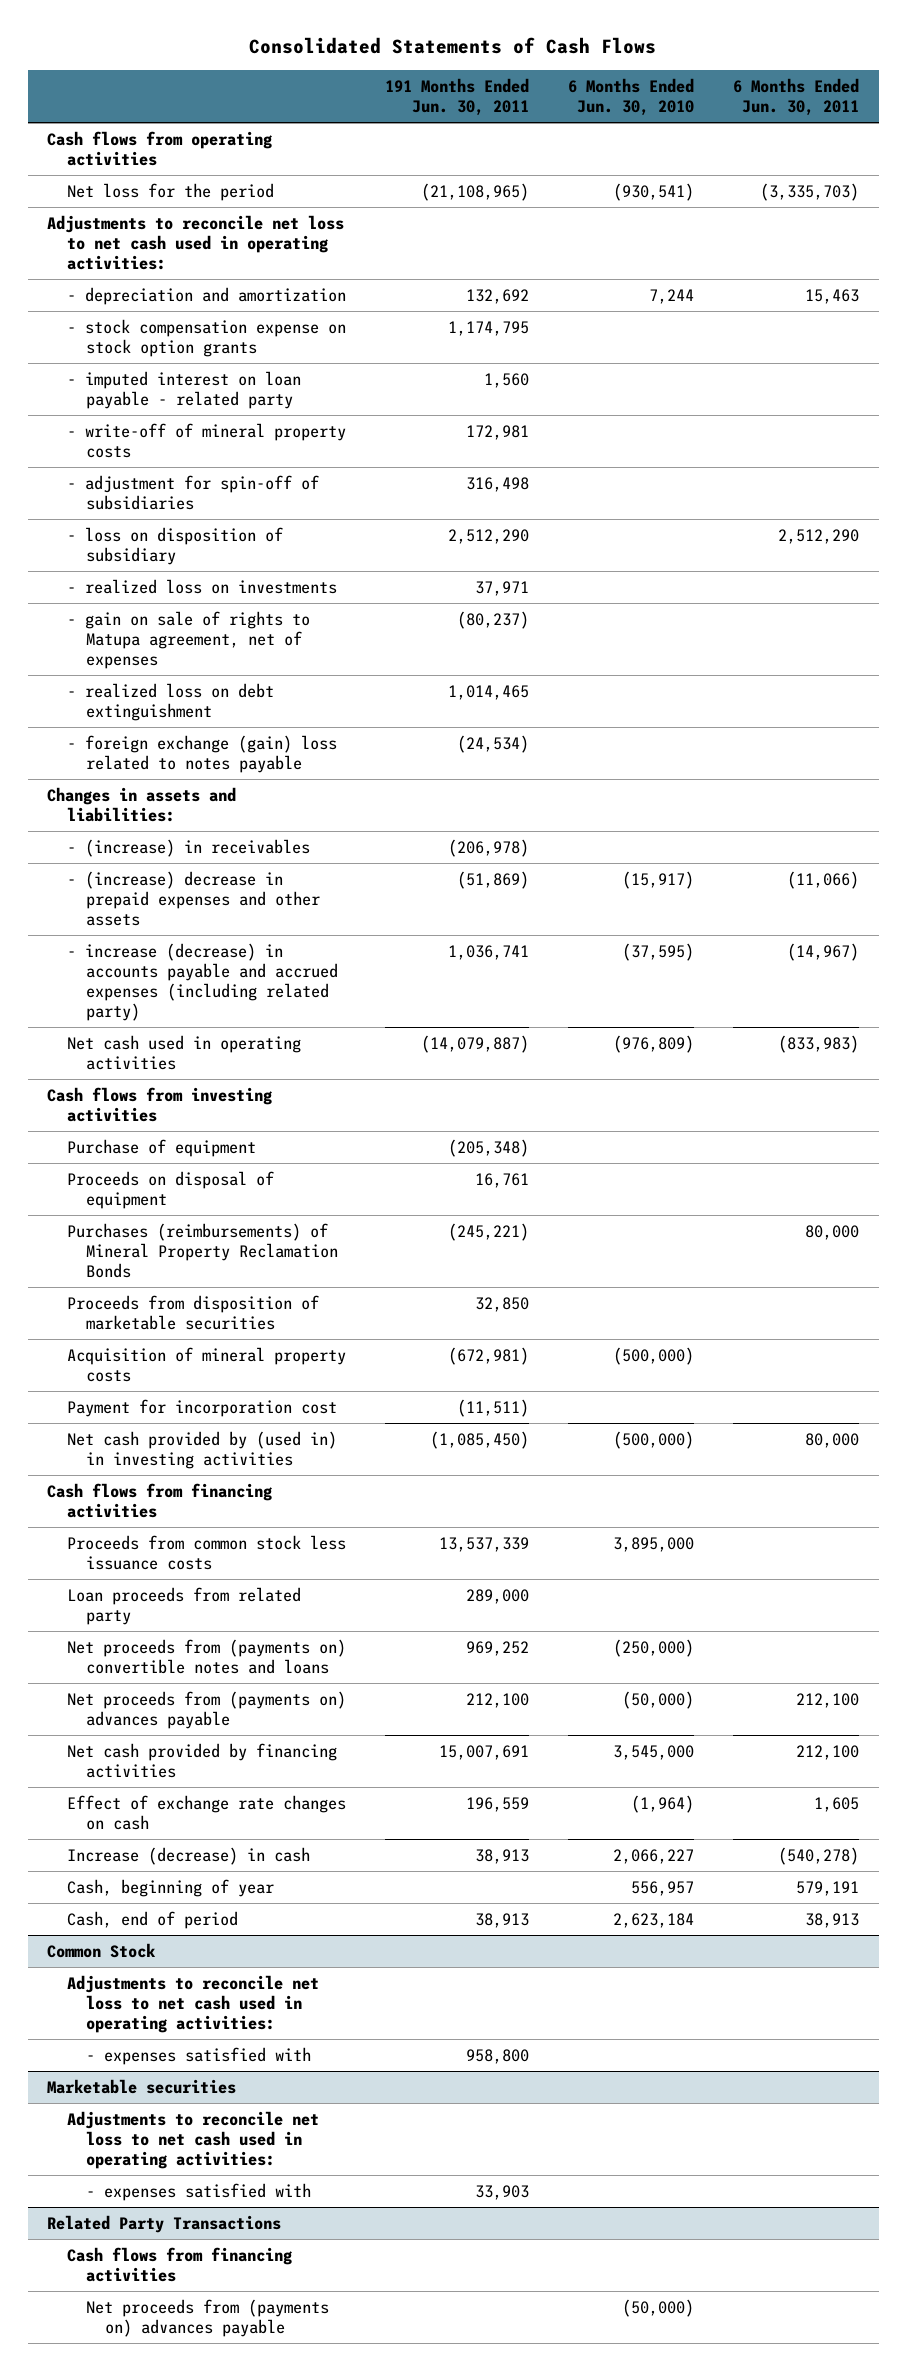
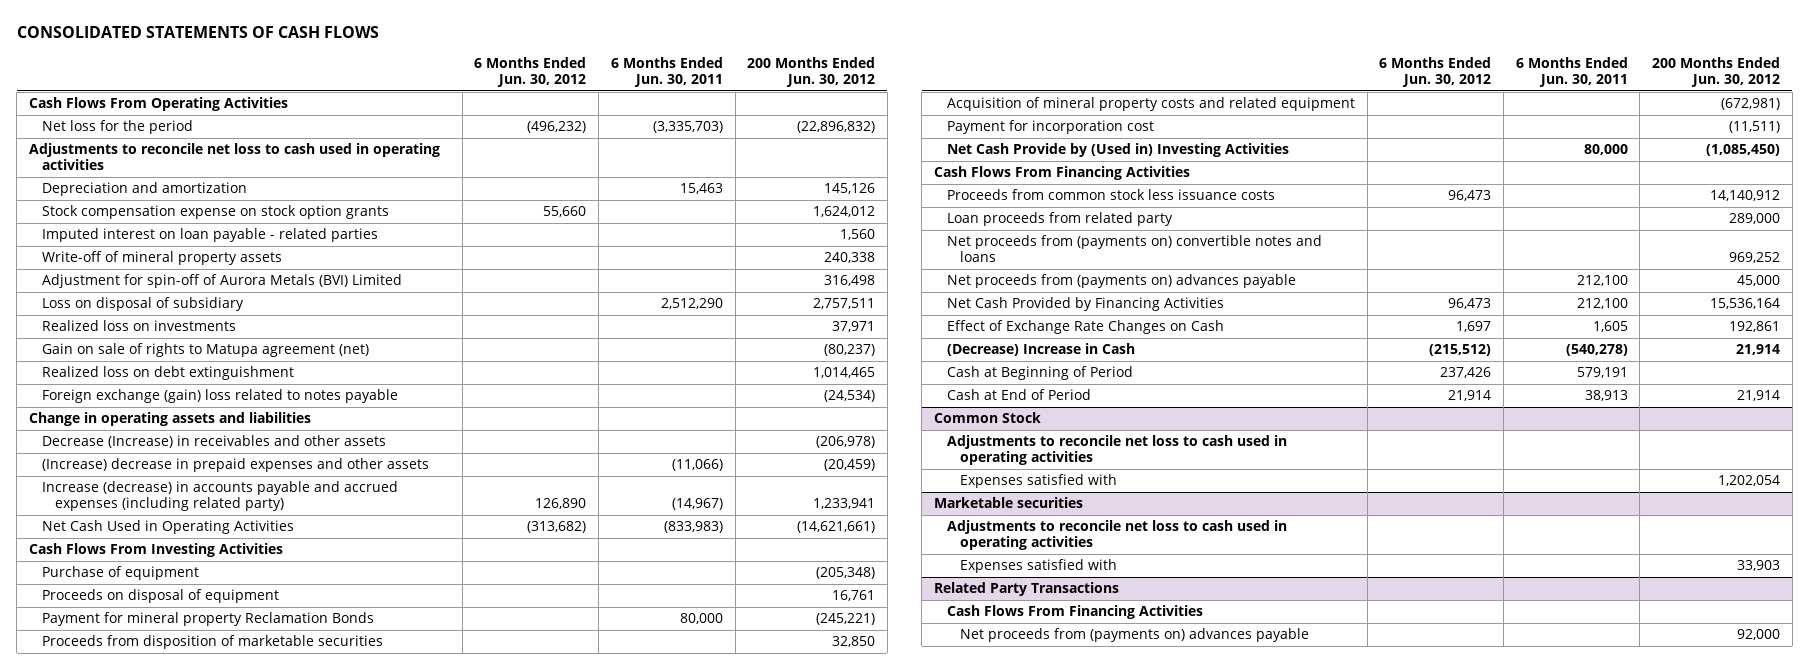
[249,37,657,55] Consolidated Statements of Cash Flows -> [16,26,379,39] CONSOLIDATED STATEMENTS OF CASH FLOWS
[384,77,529,116] 191 Months Ended Jun. 30, 2011 -> none
[567,77,694,116] 6 Months Ended Jun. 30, 2010 -> none
none -> [474,56,587,88] 6 Months Ended Jun. 30, 2012
none -> [747,56,876,88] 200 Months Ended Jun. 30, 2012
[47,130,273,166] Cash flows from operating activities -> [29,97,289,112] Cash Flows From Operating Activities
[66,838,310,857] - (increase) in receivables -> none
[47,214,345,270] Adjustments to reconcile net loss to net cash used in operating activities: -> [29,143,441,171] Adjustments to reconcile net loss to cash used in operating activities
[66,286,346,305] - depreciation and amortization -> [42,182,248,197] Depreciation and amortization
[66,318,346,357] - stock compensation expense on stock option grants -> [42,205,390,220] Stock compensation expense on stock option grants
[66,370,301,409] - imputed interest on loan payable - related party -> [42,228,379,243] Imputed interest on loan payable - related parties
[66,422,346,458] - write-off of mineral property costs -> [42,251,283,266] Write-off of mineral property assets
[66,474,319,510] - adjustment for spin-off of subsidiaries -> [42,274,403,289] Adjustment for spin-off of Aurora Metals (BVI) Limited
[66,526,283,565] - loss on disposition of subsidiary -> [42,297,245,312] Loss on disposal of subsidiary
[66,578,337,594] - realized loss on investments -> [42,320,237,332] Realized loss on investments
[66,610,310,669] - gain on sale of rights to Matupa agreement, net of expenses -> [42,343,370,358] Gain on sale of rights to Matupa agreement (net)
[66,682,274,721] - realized loss on debt extinguishment -> [42,366,295,381] Realized loss on debt extinguishment
[66,734,337,773] - foreign exchange (gain) loss related to notes payable -> [42,389,399,404] Foreign exchange (gain) loss related to notes payable
[47,786,237,822] Changes in assets and liabilities: -> [29,412,312,427] Change in operating assets and liabilities
none -> [42,435,387,449] Decrease (Increase) in receivables and other assets
[66,870,320,926] - (increase) decrease in prepaid expenses and other assets -> [42,458,430,473] (Increase) decrease in prepaid expenses and other assets
[66,942,338,1021] - increase (decrease) in accounts payable and accrued expenses (including related party) -> [42,481,399,512] Increase (decrease) in accounts payable and accrued expenses (including related party)
[66,1034,301,1070] Net cash used in operating activities -> [42,520,295,535] Net Cash Used in Operating Activities
[47,1086,273,1122] Cash flows from investing activities -> [29,543,284,558] Cash Flows From Investing Activities
[66,1222,338,1278] Purchases (reimbursements) of Mineral Property Reclamation Bonds -> [42,612,375,627] Payment for mineral property Reclamation Bonds
[66,1346,346,1382] Acquisition of mineral property costs -> [946,97,1355,112] Acquisition of mineral property costs and related equipment
[66,1430,337,1469] Net cash provided by (used in) in investing activities -> [946,143,1289,158] Net Cash Provide by (Used in) Investing Activities
[47,1482,273,1518] Cash flows from financing activities -> [933,166,1190,181] Cash Flows From Financing Activities
[66,1742,337,1778] Net cash provided by financing activities -> [946,297,1224,312] Net Cash Provided by Financing Activities
[66,1794,346,1830] Effect of exchange rate changes on cash -> [946,320,1224,335] Effect of Exchange Rate Changes on Cash
[66,1846,310,1865] Increase (decrease) in cash -> [946,343,1135,357] (Decrease) Increase in Cash
[66,1878,274,1897] Cash, beginning of year -> [946,366,1133,381] Cash at Beginning of Period
[66,1910,238,1929] Cash, end of period -> [946,389,1091,401] Cash at End of Period
[66,1974,319,2033] Adjustments to reconcile net loss to net cash used in operating activities: -> [946,435,1287,466] Adjustments to reconcile net loss to cash used in operating activities
[85,2046,311,2065] - expenses satisfied with -> [959,474,1117,489] Expenses satisfied with
[66,2110,319,2169] Adjustments to reconcile net loss to net cash used in operating activities: -> [946,520,1287,551] Adjustments to reconcile net loss to cash used in operating activities
[85,2182,311,2201] - expenses satisfied with -> [959,559,1117,574] Expenses satisfied with
[66,2246,292,2282] Cash flows from financing activities -> [946,605,1203,620] Cash Flows From Financing Activities

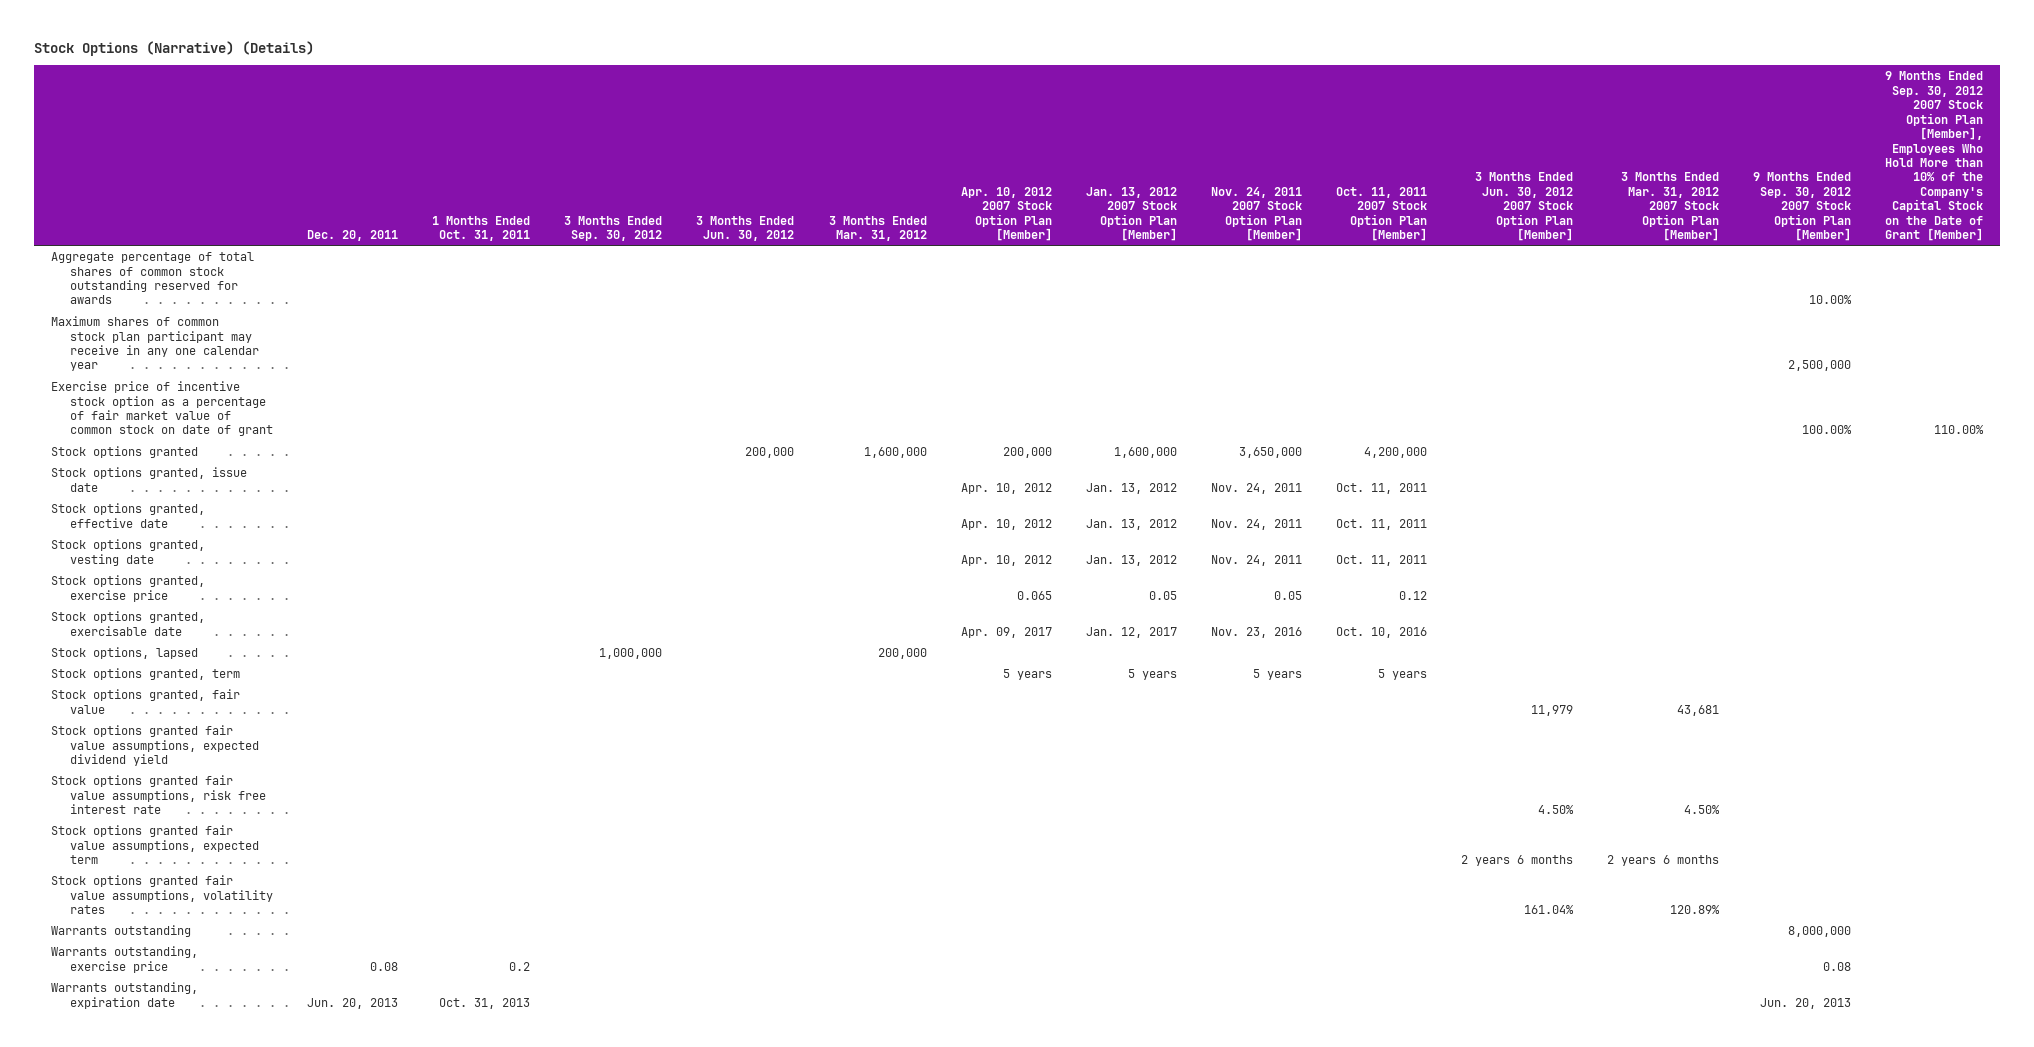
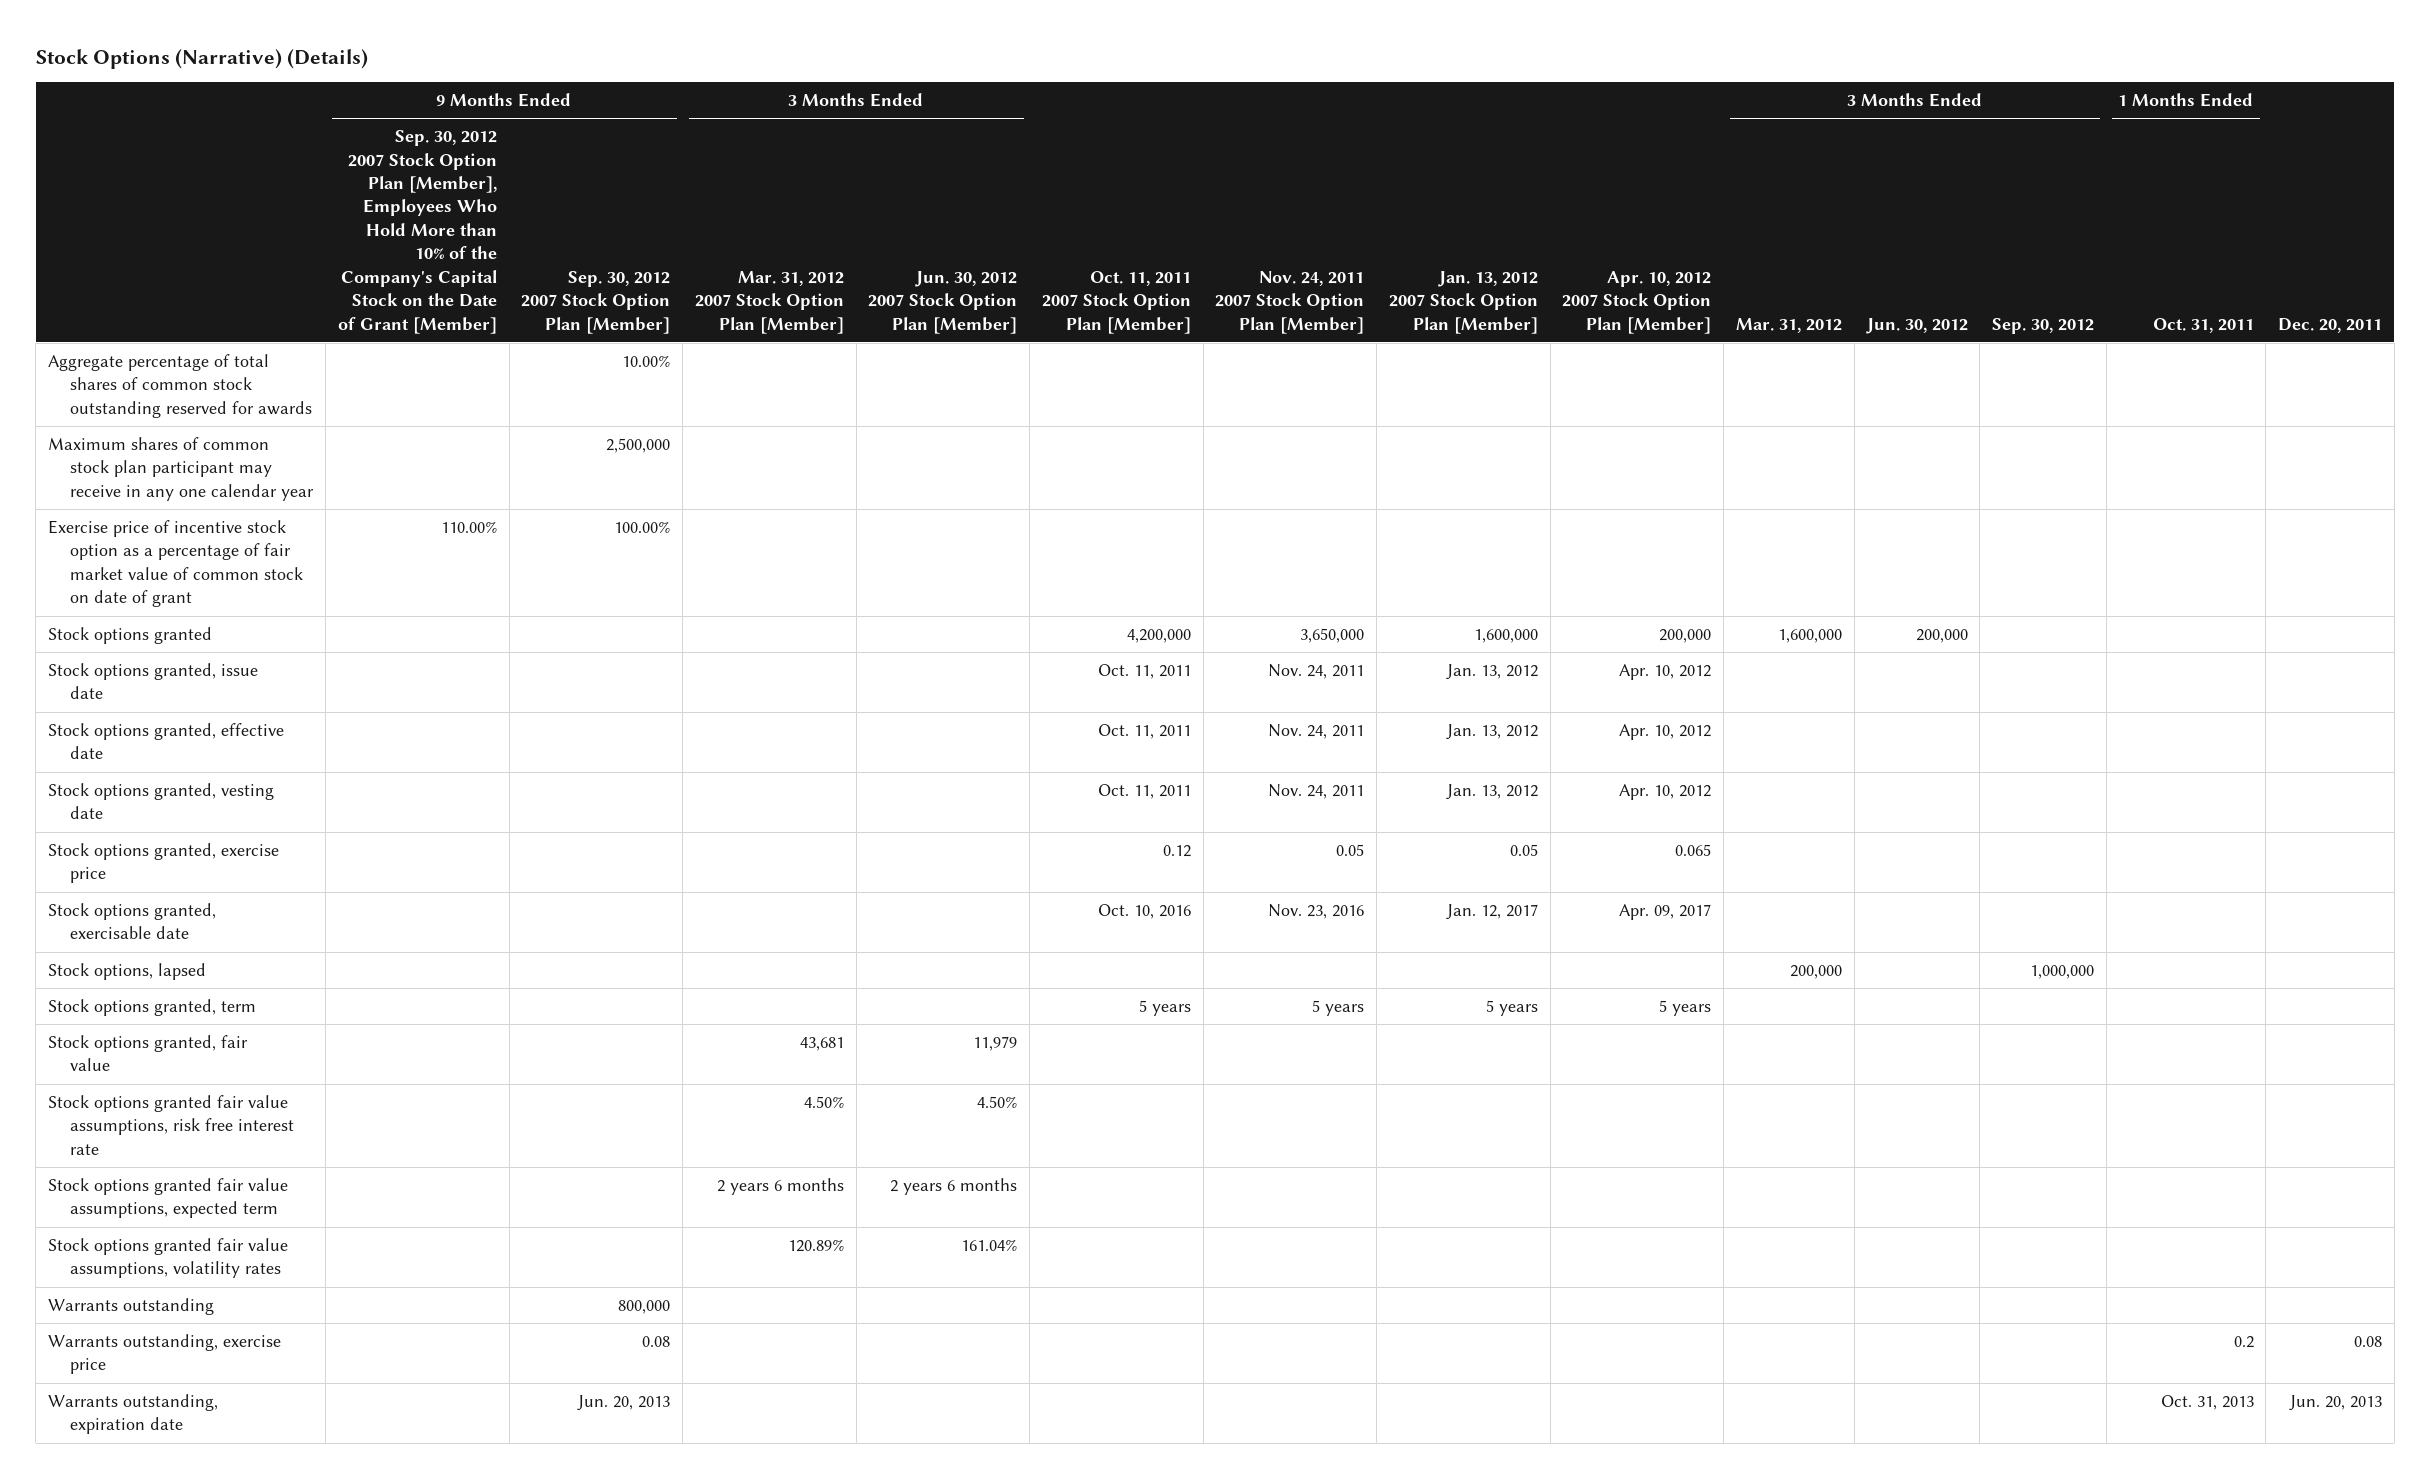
[51,725,260,766] Stock options granted fair value assumptions, expected dividend yield -> none
[1788,926,1852,938] 8,000,000 -> [618,1300,671,1315] 800,000

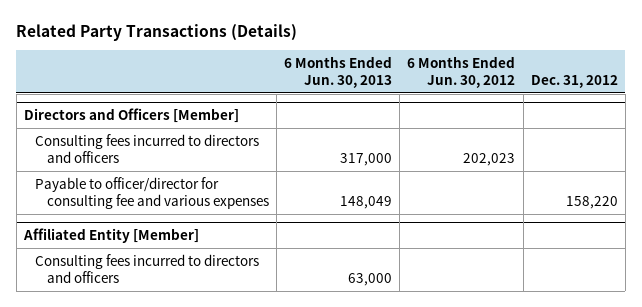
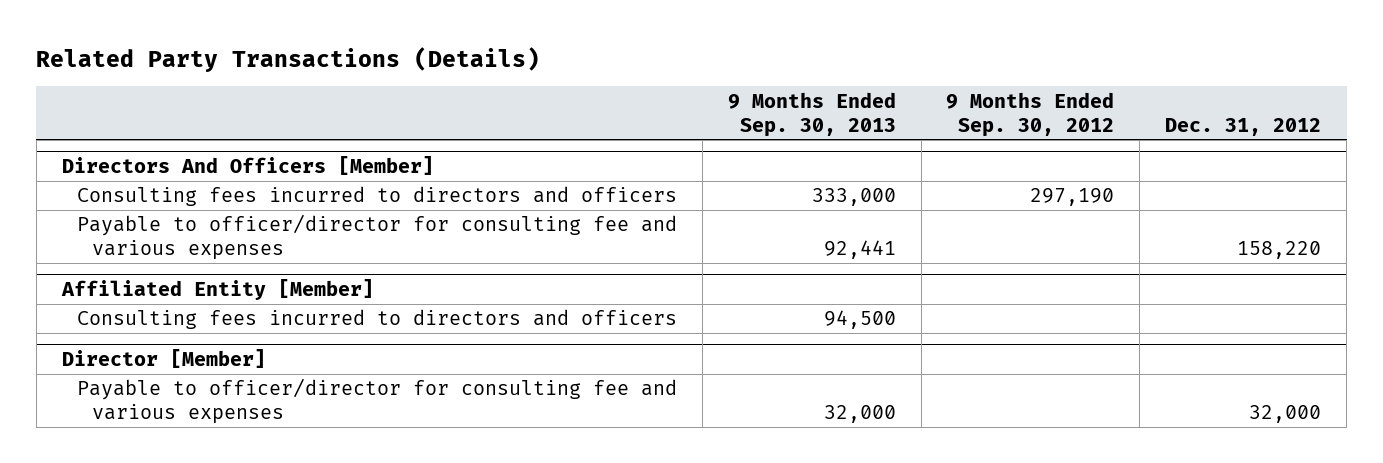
[284,55,393,88] 6 Months Ended Jun. 30, 2013 -> none
[407,55,516,88] 6 Months Ended Jun. 30, 2012 -> none
none -> [727,91,896,137] 9 Months Ended Sep. 30, 2013
none -> [946,91,1115,137] 9 Months Ended Sep. 30, 2012
[23,108,239,124] Directors and Officers [Member] -> [61,156,434,176] Directors And Officers [Member]
none -> [61,349,266,369] Director [Member]
none -> [76,378,677,425] Payable to officer/director for consulting fee and various expenses

